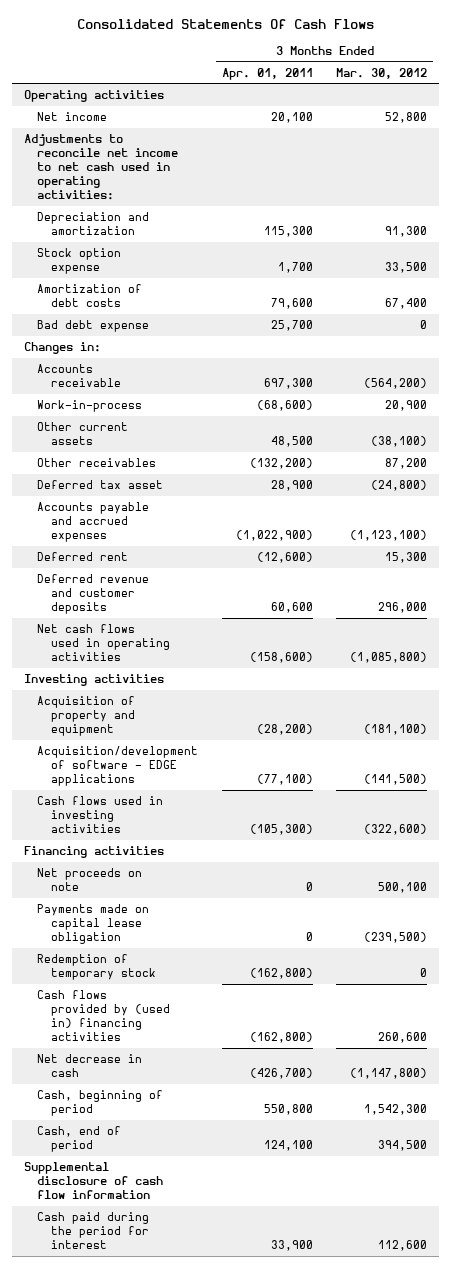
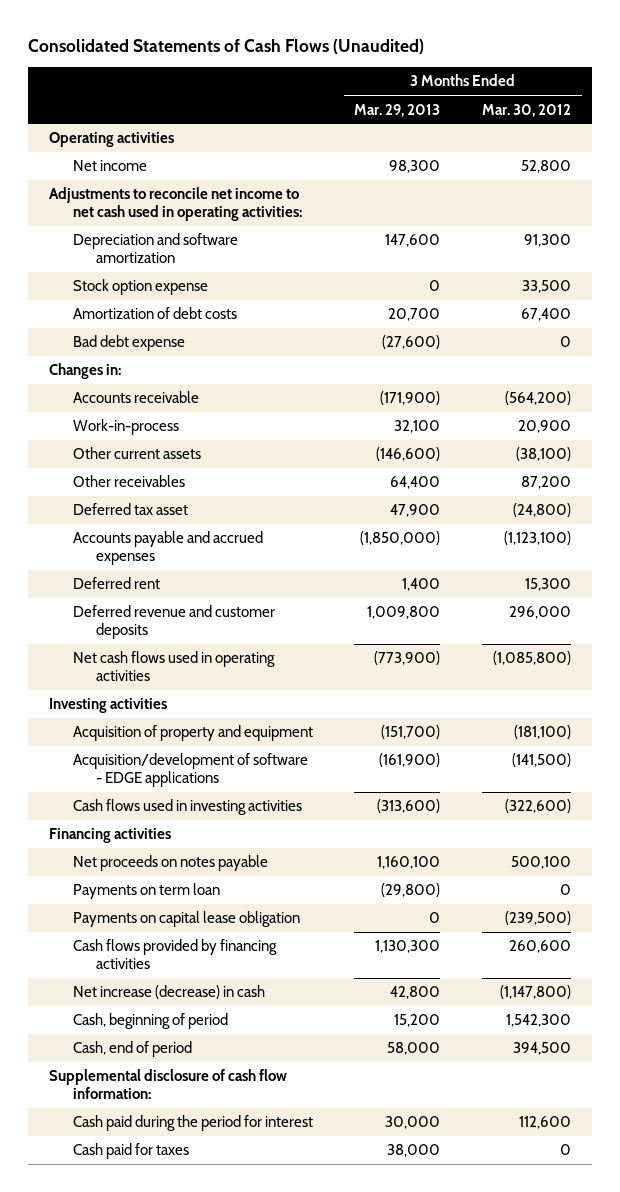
[76,18,374,29] Consolidated Statements Of Cash Flows -> [28,38,425,54] Consolidated Statements of Cash Flows (Unaudited)
[221,67,313,80] Apr. 01, 2011 -> none
none -> [354,103,441,117] Mar. 29, 2013
[37,212,150,236] Depreciation and amortization -> [72,233,238,264] Depreciation and software amortization
[37,954,157,981] Redemption of temporary stock -> none
[37,868,143,892] Net proceeds on note -> [72,855,268,872] Net proceeds on notes payable
none -> [72,883,220,900] Payments on term loan
[37,904,150,944] Payments made on capital lease obligation -> [72,911,300,928] Payments on capital lease obligation
[37,990,171,1041] Cash flows provided by (used in) financing activities -> [72,939,277,970] Cash flows provided by financing activities
[37,1054,143,1078] Net decrease in cash -> [72,985,265,1000] Net increase (decrease) in cash
[23,1162,164,1199] Supplemental disclosure of cash flow information -> [49,1069,288,1100] Supplemental disclosure of cash flow information:
none -> [72,1143,189,1160] Cash paid for taxes

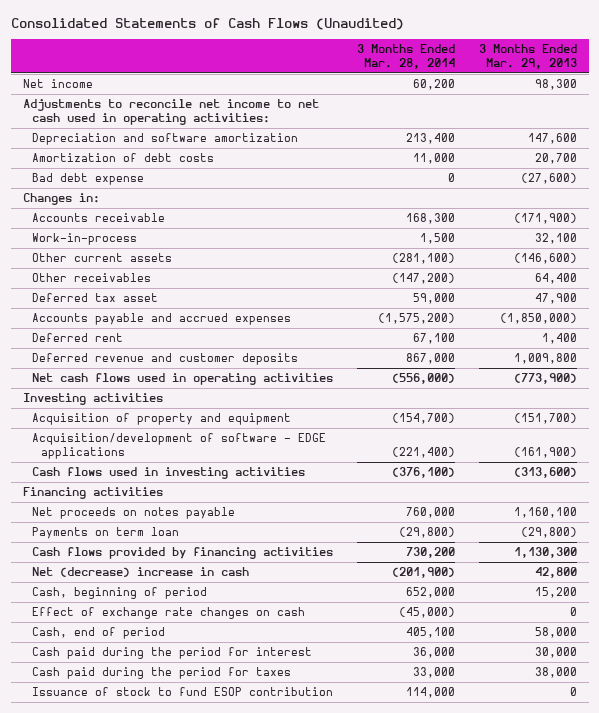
[482,103,572,117] Mar. 30, 2012 -> none
none -> [356,44,455,69] 3 Months Ended Mar. 28, 2014
[49,132,175,148] Operating activities -> none
[72,279,208,296] Stock option expense -> none
[72,911,300,928] Payments on capital lease obligation -> none
[72,985,265,1000] Net increase (decrease) in cash -> [31,567,249,578] Net (decrease) increase in cash
none -> [31,607,305,620] Effect of exchange rate changes on cash
[49,1069,288,1100] Supplemental disclosure of cash flow information: -> none
[72,1143,189,1160] Cash paid for taxes -> [31,667,291,680] Cash paid during the period for taxes
none -> [31,687,333,697] Issuance of stock to fund ESOP contribution

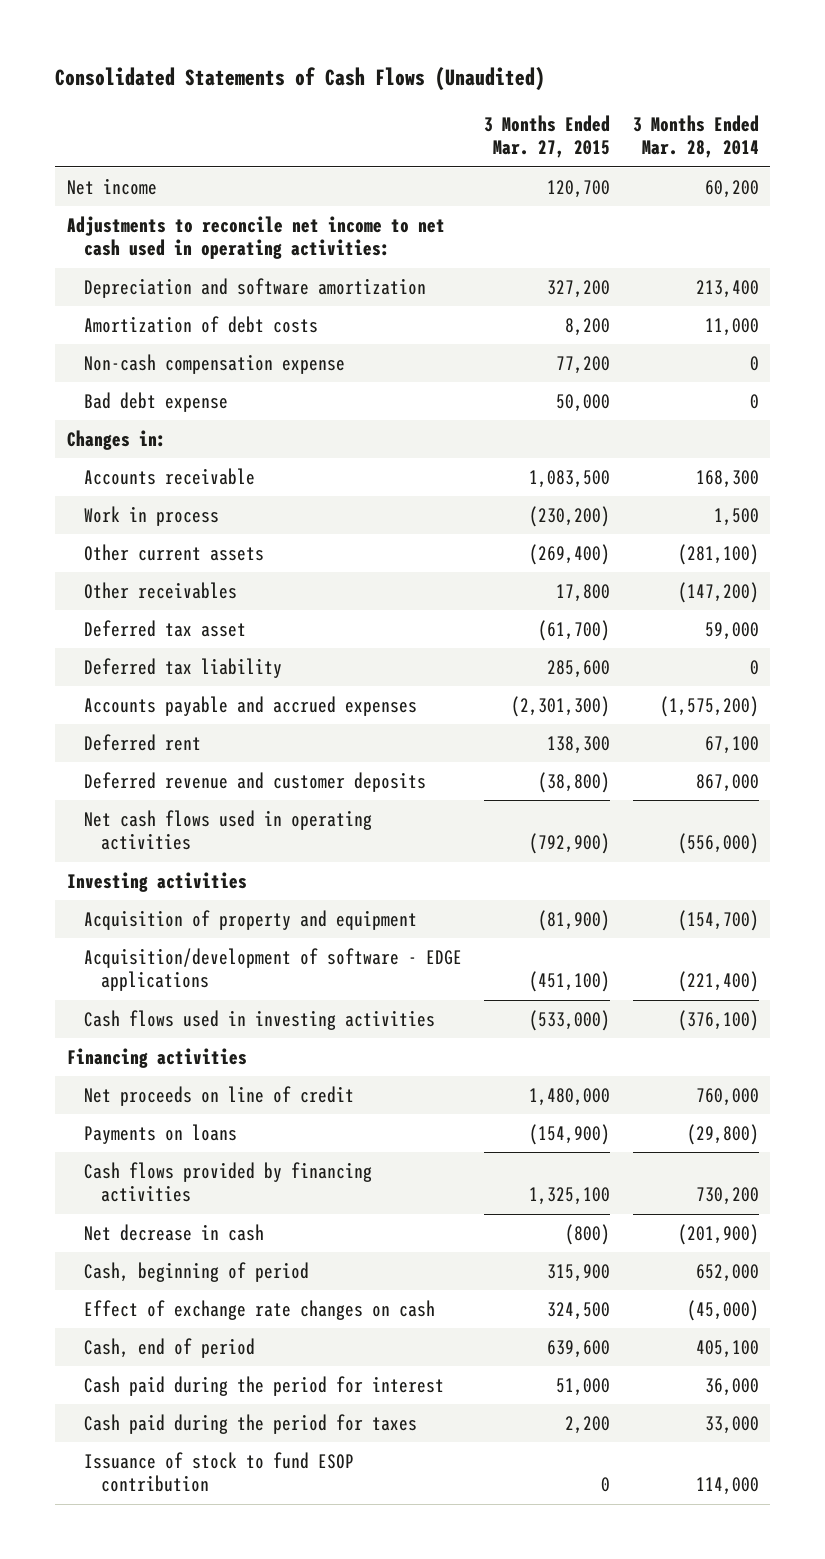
[478,44,577,69] 3 Months Ended Mar. 29, 2013 -> none
none -> [484,114,611,159] 3 Months Ended Mar. 27, 2015
none -> [83,353,345,374] Non-cash compensation expense
[31,233,137,246] Work-in-process -> [83,505,219,526] Work in process
none -> [83,657,282,678] Deferred tax liability
[31,507,235,520] Net proceeds on notes payable -> none
none -> [83,1085,354,1106] Net proceeds on line of credit
[31,527,179,540] Payments on term loan -> [83,1123,237,1144] Payments on loans
[31,567,249,578] Net (decrease) increase in cash -> [83,1223,264,1241] Net decrease in cash

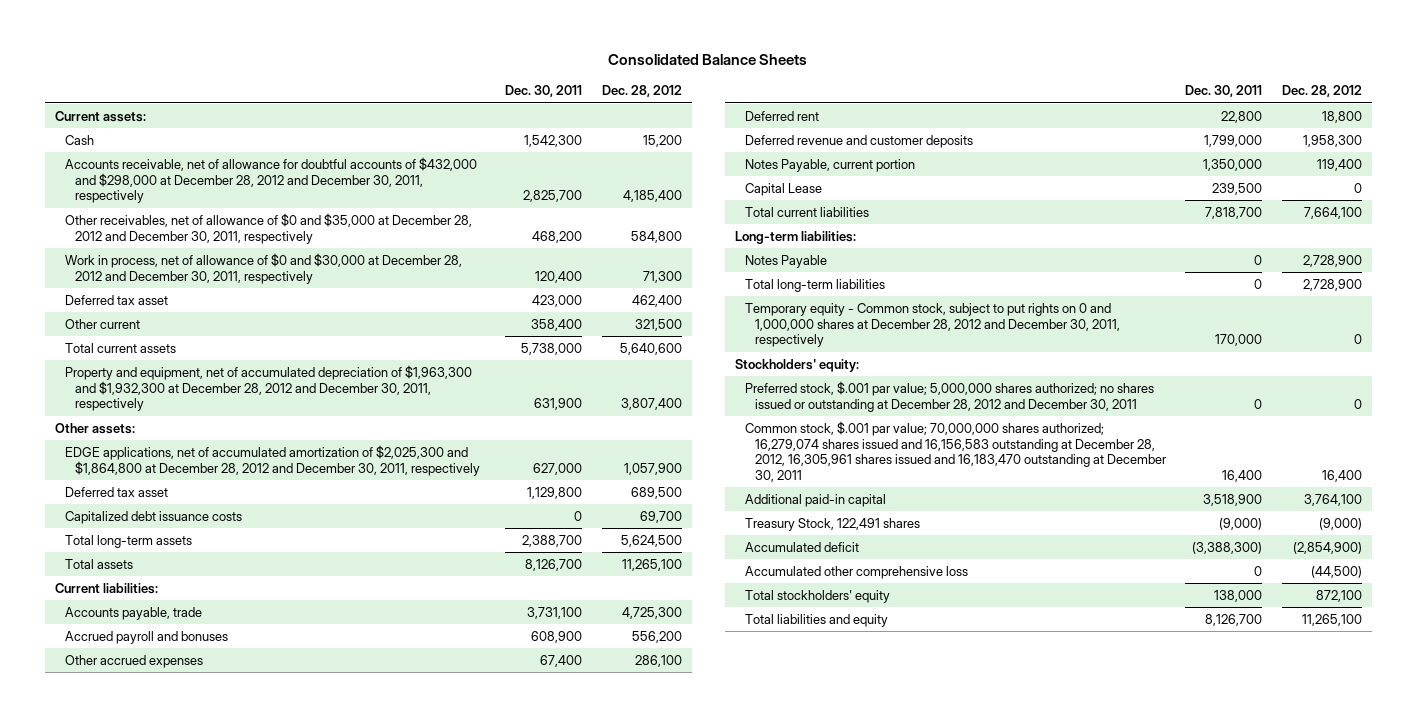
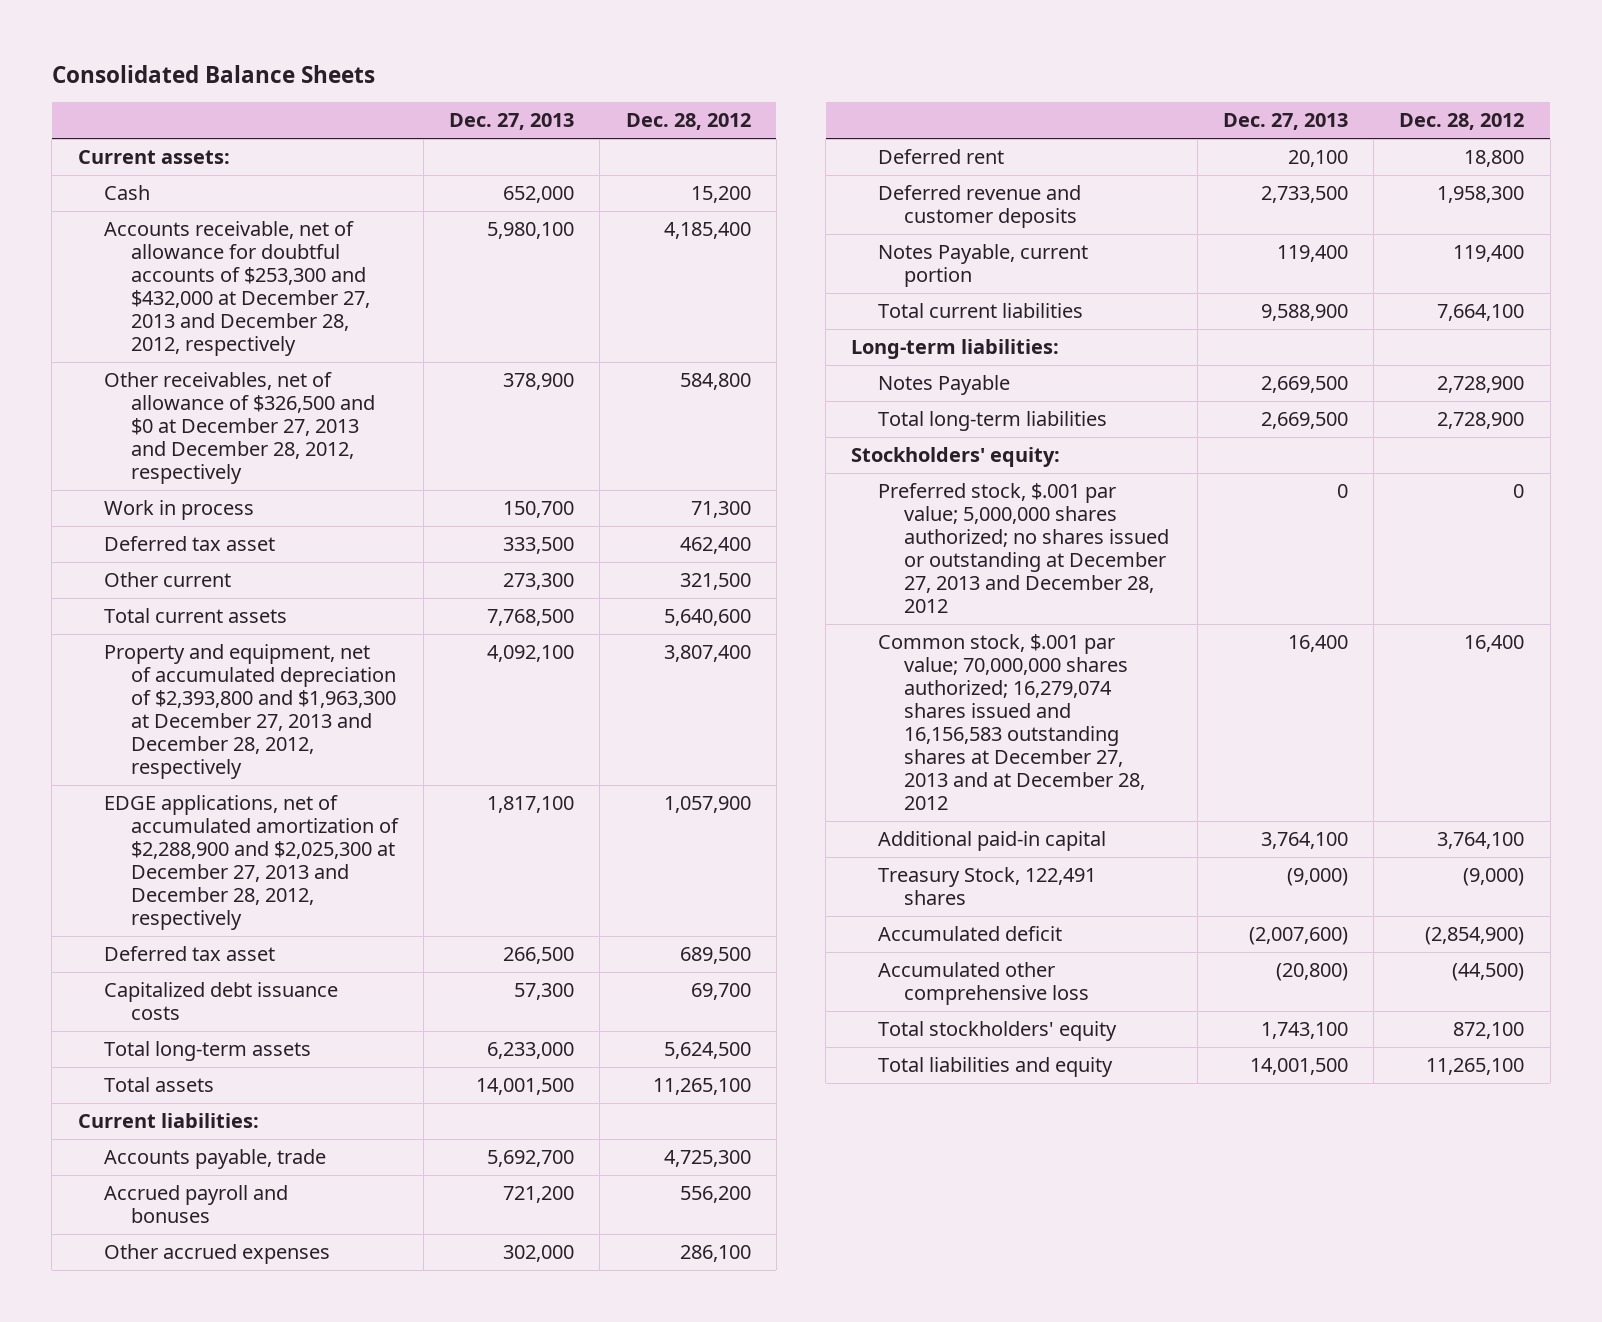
[505,85,583,98] Dec. 30, 2011 -> none
none -> [449,113,575,131] Dec. 27, 2013
[64,156,477,204] Accounts receivable, net of allowance for doubtful accounts of $432,000 and $298,000 at December 28, 2012 and December 30, 2011, respectively -> [104,221,370,356] Accounts receivable, net of allowance for doubtful accounts of $253,300 and $432,000 at December 27, 2013 and December 28, 2012, respectively
[64,212,472,244] Other receivables, net of allowance of $0 and $35,000 at December 28, 2012 and December 30, 2011, respectively -> [104,372,375,484] Other receivables, net of allowance of $326,500 and $0 at December 27, 2013 and December 28, 2012, respectively
[64,252,462,284] Work in process, net of allowance of $0 and $30,000 at December 28, 2012 and December 30, 2011, respectively -> [104,500,255,521] Work in process
[54,422,135,434] Other assets: -> none
[64,364,472,412] Property and equipment, net of accumulated depreciation of $1,963,300 and $1,932,300 at December 28, 2012 and December 30, 2011, respectively -> [104,644,396,779] Property and equipment, net of accumulated depreciation of $2,393,800 and $1,963,300 at December 27, 2013 and December 28, 2012, respectively
[64,444,480,476] EDGE applications, net of accumulated amortization of $2,025,300 and $1,864,800 at December 28, 2012 and December 30, 2011, respectively -> [104,795,399,930] EDGE applications, net of accumulated amortization of $2,288,900 and $2,025,300 at December 27, 2013 and December 28, 2012, respectively
[744,182,822,196] Capital Lease -> none
[744,302,1120,348] Temporary equity - Common stock, subject to put rights on 0 and 1,000,000 shares at December 28, 2012 and December 30, 2011, respectively -> none
[744,380,1154,412] Preferred stock, $.001 par value; 5,000,000 shares authorized; no shares issued or outstanding at December 28, 2012 and December 30, 2011 -> [877,483,1170,613] Preferred stock, $.001 par value; 5,000,000 shares authorized; no shares issued or outstanding at December 27, 2013 and December 28, 2012
[744,420,1166,482] Common stock, $.001 par value; 70,000,000 shares authorized; 16,279,074 shares issued and 16,156,583 outstanding at December 28, 2012, 16,305,961 shares issued and 16,183,470 outstanding at December 30, 2011 -> [877,634,1146,810] Common stock, $.001 par value; 70,000,000 shares authorized; 16,279,074 shares issued and 16,156,583 outstanding shares at December 27, 2013 and at December 28, 2012

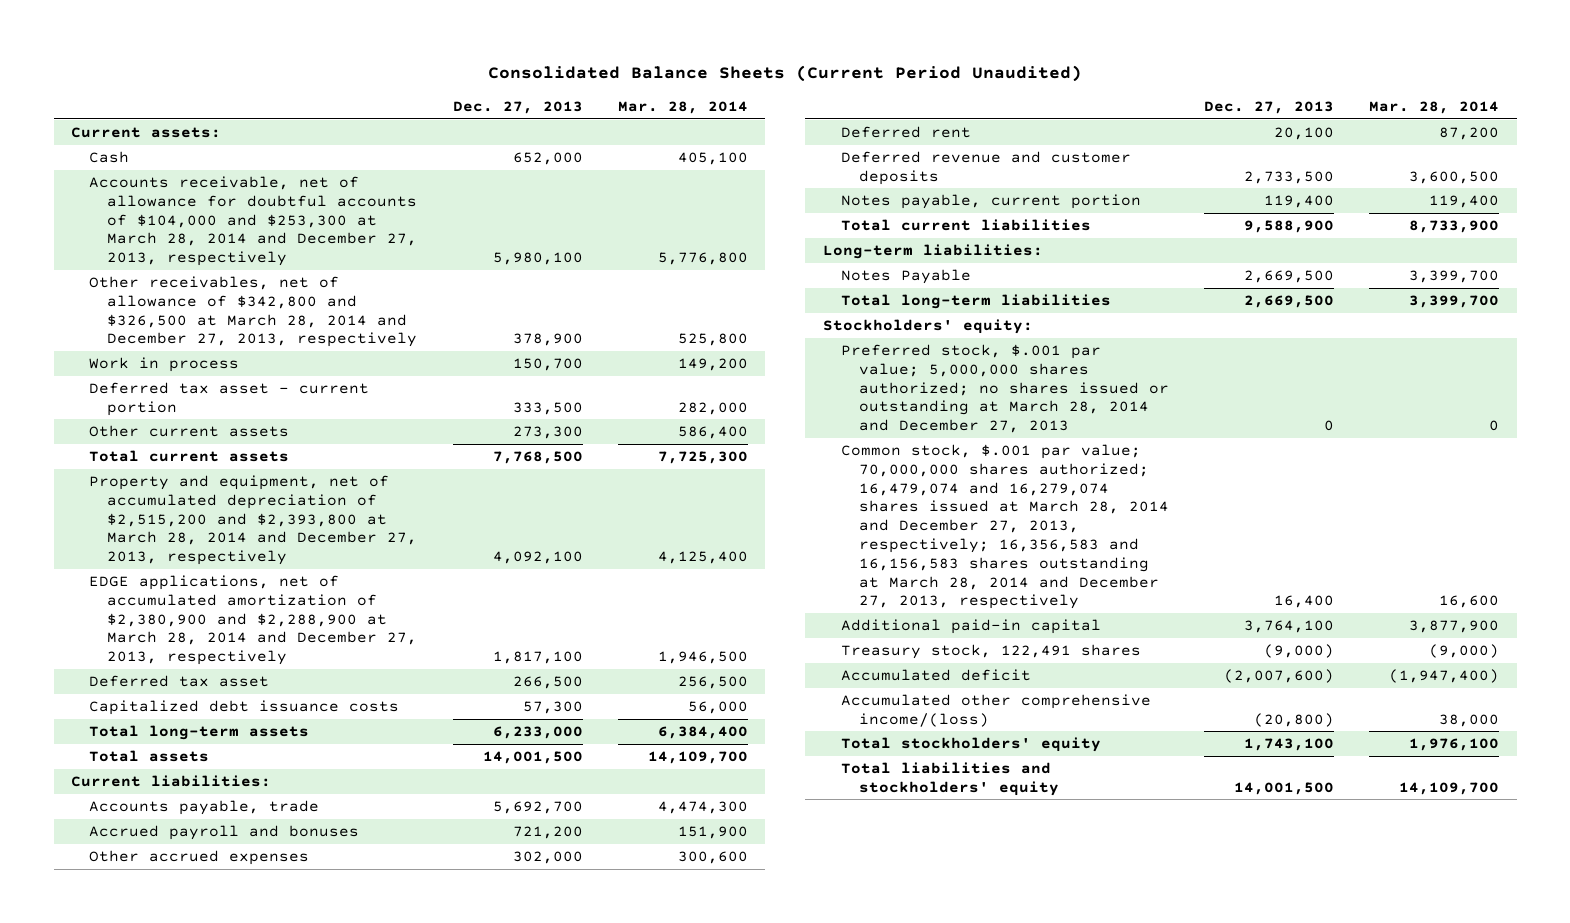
[51,64,375,83] Consolidated Balance Sheets -> [488,65,1083,83] Consolidated Balance Sheets (Current Period Unaudited)
[625,113,751,131] Dec. 28, 2012 -> none
none -> [617,100,748,114] Mar. 28, 2014
[104,221,370,356] Accounts receivable, net of allowance for doubtful accounts of $253,300 and $432,000 at December 27, 2013 and December 28, 2012, respectively -> [89,175,418,267] Accounts receivable, net of allowance for doubtful accounts of $104,000 and $253,300 at March 28, 2014 and December 27, 2013, respectively
[104,372,375,484] Other receivables, net of allowance of $326,500 and $0 at December 27, 2013 and December 28, 2012, respectively -> [89,275,418,348] Other receivables, net of allowance of $342,800 and $326,500 at March 28, 2014 and December 27, 2013, respectively
[104,536,276,552] Deferred tax asset -> [89,381,370,416] Deferred tax asset - current portion
[104,572,232,588] Other current -> [89,424,290,437] Other current assets
[104,644,396,779] Property and equipment, net of accumulated depreciation of $2,393,800 and $1,963,300 at December 27, 2013 and December 28, 2012, respectively -> [89,474,418,566] Property and equipment, net of accumulated depreciation of $2,515,200 and $2,393,800 at March 28, 2014 and December 27, 2013, respectively
[104,795,399,930] EDGE applications, net of accumulated amortization of $2,288,900 and $2,025,300 at December 27, 2013 and December 28, 2012, respectively -> [89,574,418,666] EDGE applications, net of accumulated amortization of $2,380,900 and $2,288,900 at March 28, 2014 and December 27, 2013, respectively
[877,244,1088,288] Notes Payable, current portion -> [840,193,1141,209] Notes payable, current portion
[877,483,1170,613] Preferred stock, $.001 par value; 5,000,000 shares authorized; no shares issued or outstanding at December 27, 2013 and December 28, 2012 -> [840,343,1169,434] Preferred stock, $.001 par value; 5,000,000 shares authorized; no shares issued or outstanding at March 28, 2014 and December 27, 2013
[877,634,1146,810] Common stock, $.001 par value; 70,000,000 shares authorized; 16,279,074 shares issued and 16,156,583 outstanding shares at December 27, 2013 and at December 28, 2012 -> [840,443,1169,610] Common stock, $.001 par value; 70,000,000 shares authorized; 16,479,074 and 16,279,074 shares issued at March 28, 2014 and December 27, 2013, respectively; 16,356,583 and 16,156,583 shares outstanding at March 28, 2014 and December 27, 2013, respectively
[877,867,1096,906] Treasury Stock, 122,491 shares -> [840,643,1141,659] Treasury stock, 122,491 shares
[877,962,1090,1006] Accumulated other comprehensive loss -> [840,693,1151,727] Accumulated other comprehensive income/(loss)
[877,1057,1113,1078] Total liabilities and equity -> [840,761,1059,796] Total liabilities and stockholders' equity

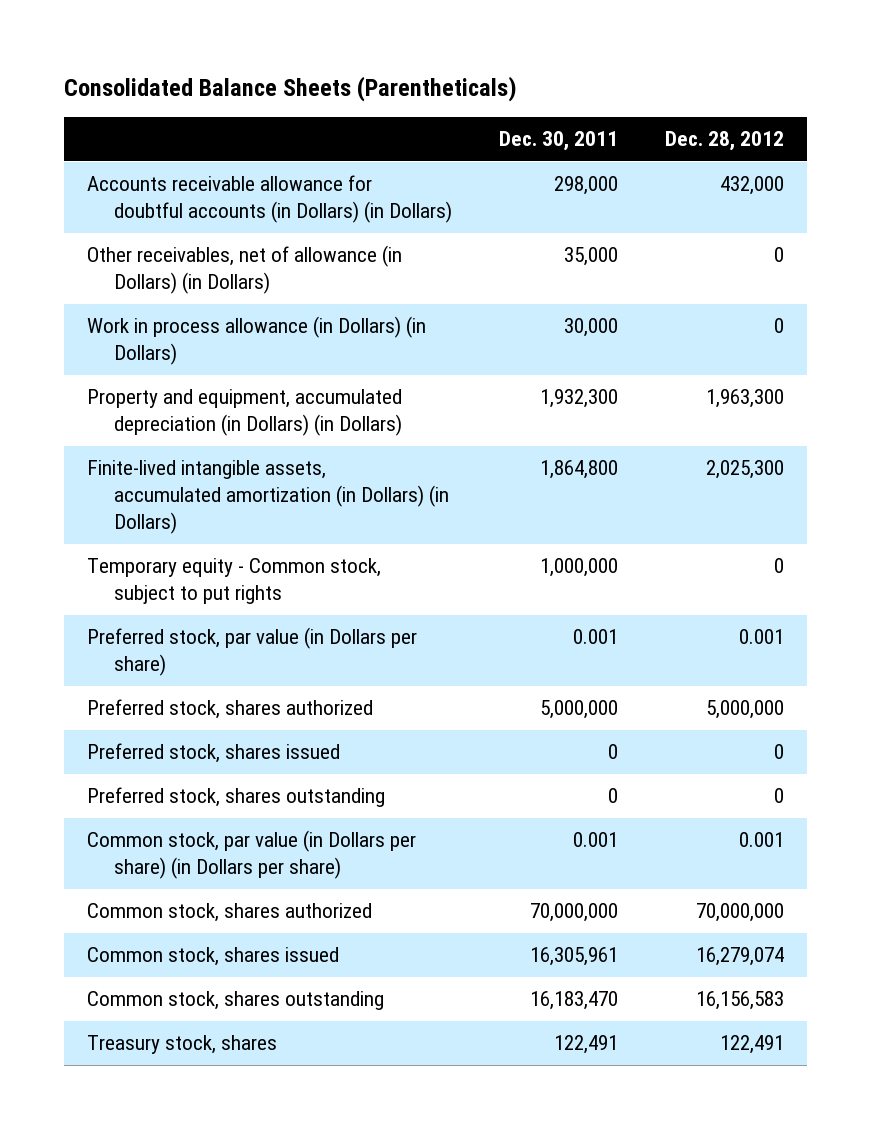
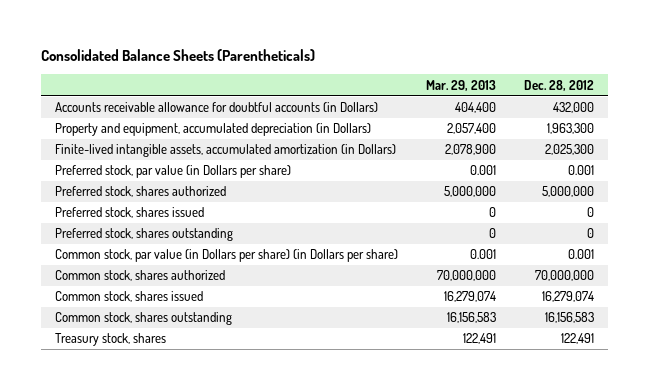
[498,131,618,152] Dec. 30, 2011 -> none
none -> [426,79,497,91] Mar. 29, 2013
[87,245,403,295] Other receivables, net of allowance (in Dollars) (in Dollars) -> none
[87,316,427,366] Work in process allowance (in Dollars) (in Dollars) -> none
[87,558,382,605] Temporary equity - Common stock, subject to put rights -> none
[87,175,452,224] Accounts receivable allowance for doubtful accounts (in Dollars) (in Dollars) -> [55,102,379,113] Accounts receivable allowance for doubtful accounts (in Dollars)
[87,389,403,437] Property and equipment, accumulated depreciation (in Dollars) (in Dollars) -> [55,123,372,137] Property and equipment, accumulated depreciation (in Dollars)
[87,460,449,535] Finite-lived intangible assets, accumulated amortization (in Dollars) (in Dollars) -> [55,144,397,158] Finite-lived intangible assets, accumulated amortization (in Dollars)

